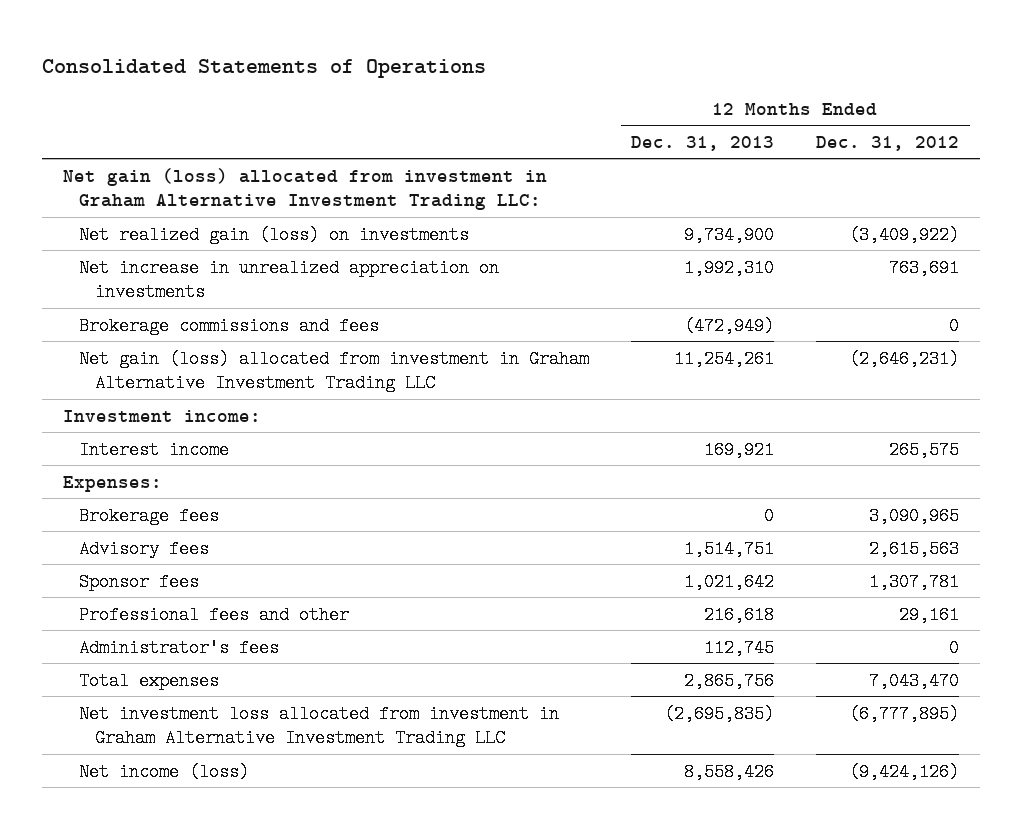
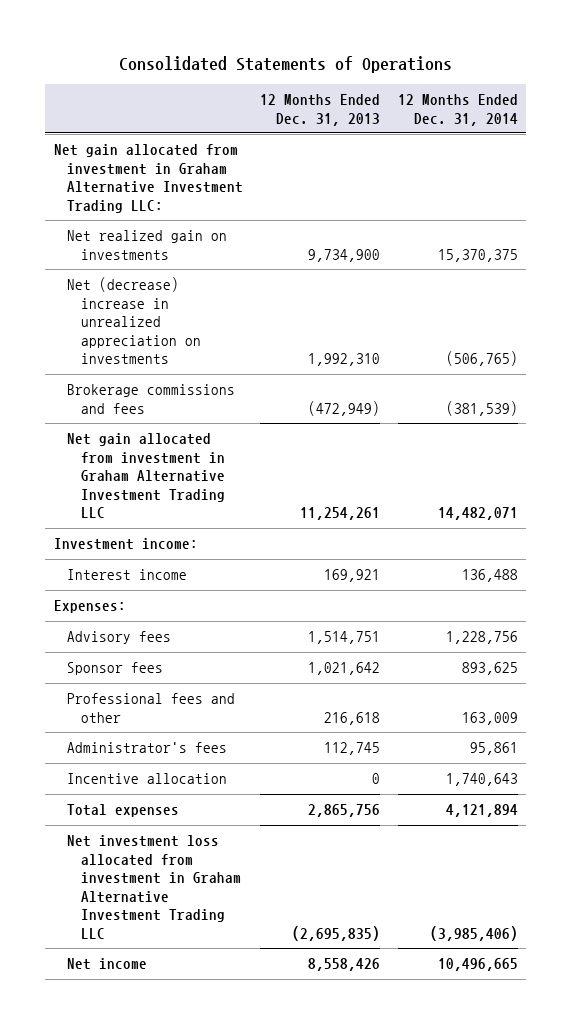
[816,135,960,151] Dec. 31, 2012 -> none
none -> [397,94,518,126] 12 Months Ended Dec. 31, 2014
[63,167,548,210] Net gain (loss) allocated from investment in Graham Alternative Investment Trading LLC: -> [53,144,244,213] Net gain allocated from investment in Graham Alternative Investment Trading LLC:
[79,225,470,244] Net realized gain (loss) on investments -> [67,230,228,260] Net realized gain on investments
[79,258,500,301] Net increase in unrealized appreciation on investments -> [67,277,201,365] Net (decrease) increase in unrealized appreciation on investments
[79,349,590,392] Net gain (loss) allocated from investment in Graham Alternative Investment Trading LLC -> [67,433,225,519] Net gain allocated from investment in Graham Alternative Investment Trading LLC
[79,506,220,525] Brokerage fees -> none
none -> [67,773,228,785] Incentive allocation
[79,762,250,781] Net income (loss) -> [67,958,148,971] Net income

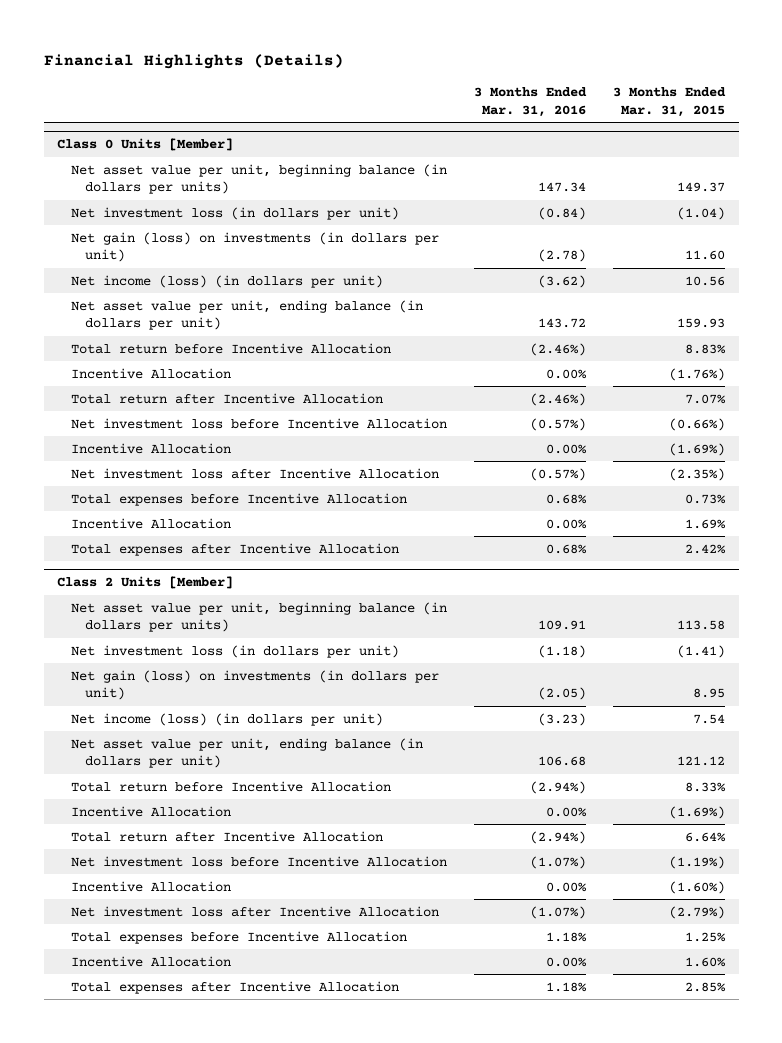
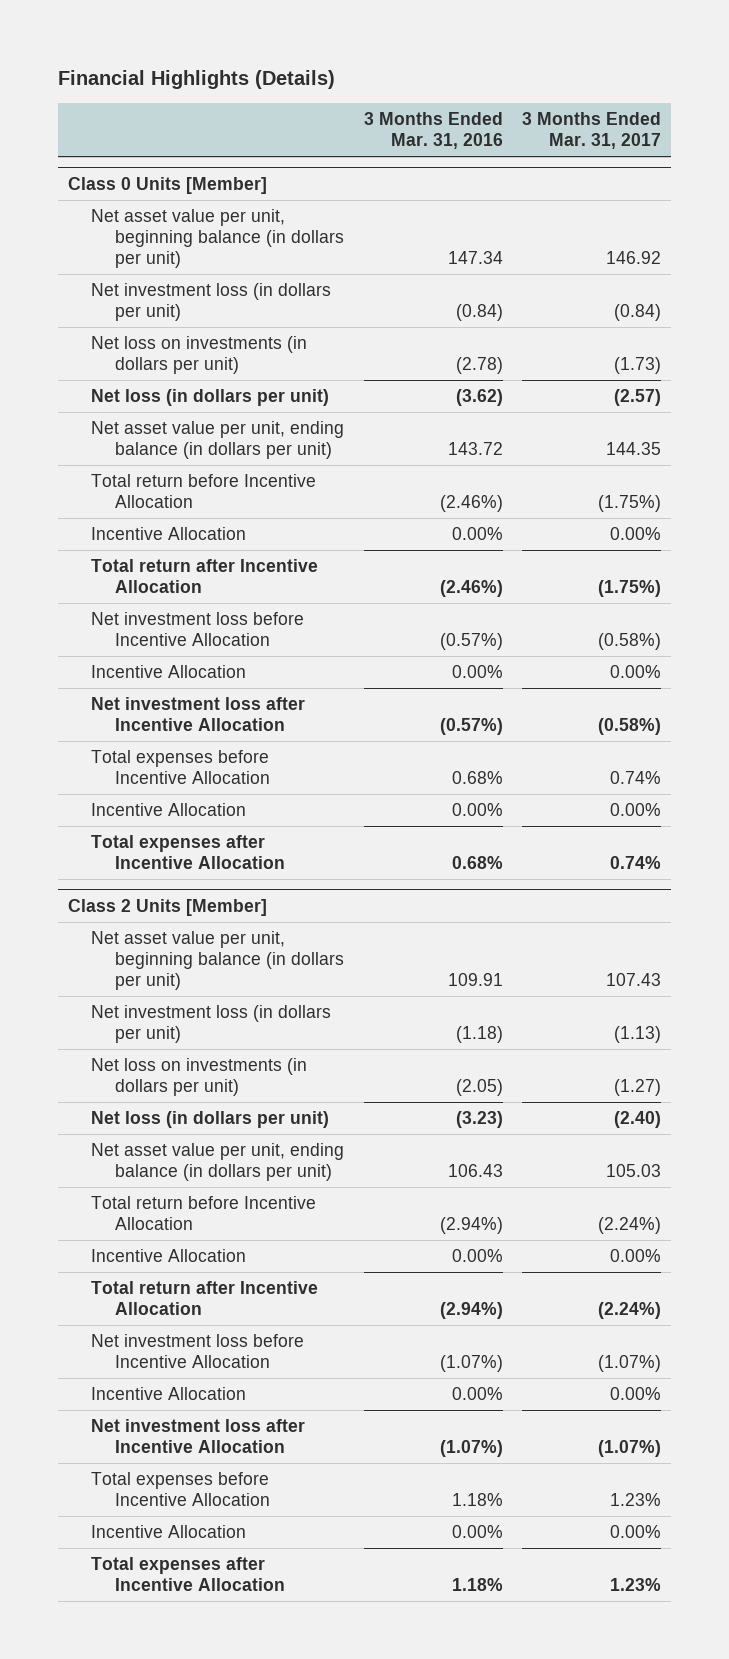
[613,87,727,117] 3 Months Ended Mar. 31, 2015 -> none
none -> [521,112,661,150] 3 Months Ended Mar. 31, 2017
[70,163,447,195] Net asset value per unit, beginning balance (in dollars per units) -> [91,209,345,269] Net asset value per unit, beginning balance (in dollars per unit)
[70,231,439,263] Net gain (loss) on investments (in dollars per unit) -> [91,336,308,375] Net loss on investments (in dollars per unit)
[70,274,383,288] Net income (loss) (in dollars per unit) -> [91,389,330,407] Net loss (in dollars per unit)
[70,601,447,633] Net asset value per unit, beginning balance (in dollars per units) -> [91,931,345,991] Net asset value per unit, beginning balance (in dollars per unit)
[70,669,439,701] Net gain (loss) on investments (in dollars per unit) -> [91,1058,308,1097] Net loss on investments (in dollars per unit)
[70,712,383,726] Net income (loss) (in dollars per unit) -> [91,1111,330,1129] Net loss (in dollars per unit)
[538,756,587,767] 106.68 -> [447,1164,503,1178] 106.43

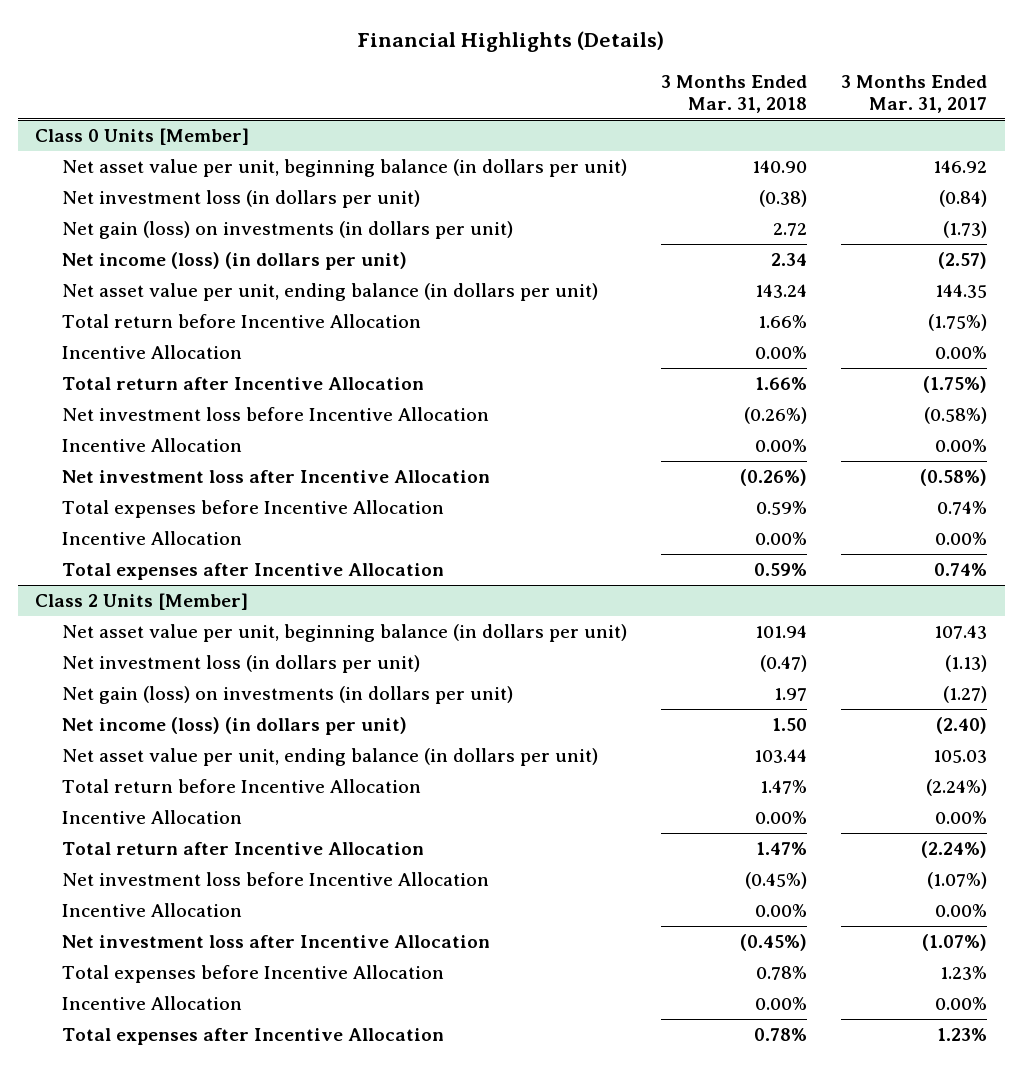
[363,112,503,150] 3 Months Ended Mar. 31, 2016 -> none
none -> [661,74,808,113] 3 Months Ended Mar. 31, 2018
[91,336,308,375] Net loss on investments (in dollars per unit) -> [61,221,513,240] Net gain (loss) on investments (in dollars per unit)
[91,389,330,407] Net loss (in dollars per unit) -> [61,252,407,271] Net income (loss) (in dollars per unit)
[91,1058,308,1097] Net loss on investments (in dollars per unit) -> [61,686,513,705] Net gain (loss) on investments (in dollars per unit)
[91,1111,330,1129] Net loss (in dollars per unit) -> [61,717,407,736] Net income (loss) (in dollars per unit)

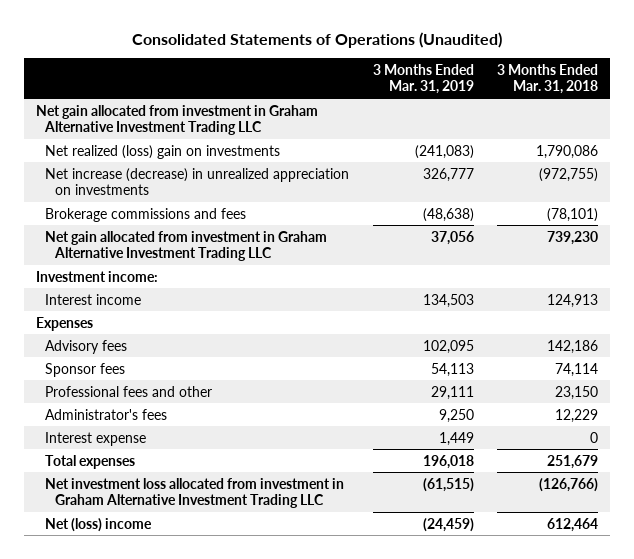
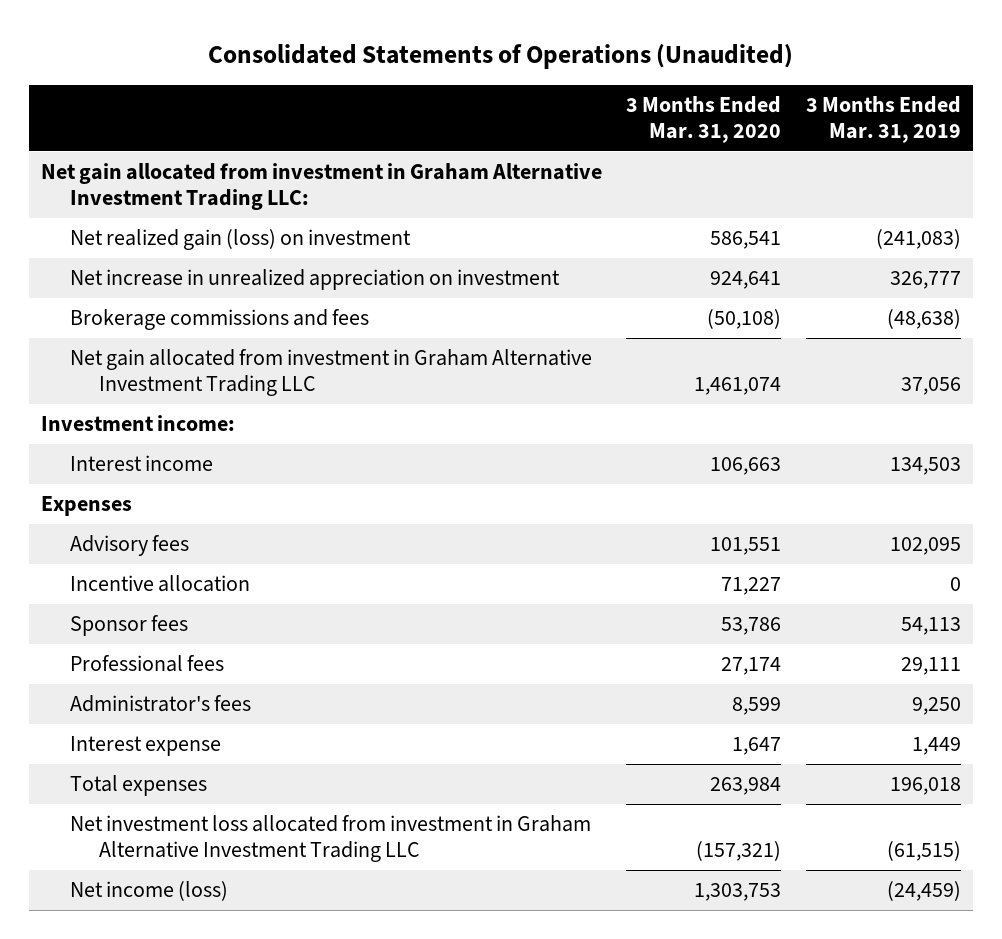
[497,63,599,95] 3 Months Ended Mar. 31, 2018 -> none
none -> [626,96,782,143] 3 Months Ended Mar. 31, 2020
[35,104,318,135] Net gain allocated from investment in Graham Alternative Investment Trading LLC -> [40,163,602,211] Net gain allocated from investment in Graham Alternative Investment Trading LLC:
[45,144,281,159] Net realized (loss) gain on investments -> [70,229,412,251] Net realized gain (loss) on investment
[45,167,350,195] Net increase (decrease) in unrealized appreciation on investments -> [70,269,561,291] Net increase in unrealized appreciation on investment
none -> [70,575,251,593] Incentive allocation
[45,385,213,397] Professional fees and other -> [70,655,225,673] Professional fees
[45,517,153,532] Net (loss) income -> [70,881,229,902] Net income (loss)

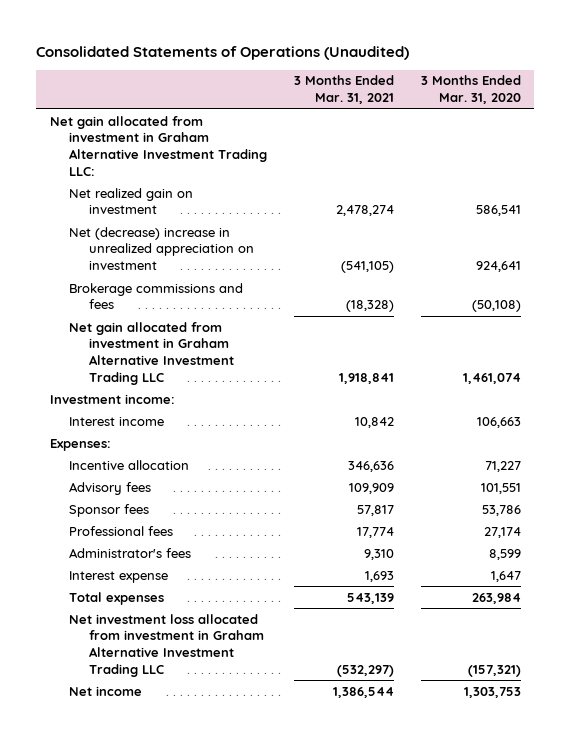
[805,96,961,143] 3 Months Ended Mar. 31, 2019 -> none
none -> [294,75,395,105] 3 Months Ended Mar. 31, 2021
[70,229,412,251] Net realized gain (loss) on investment -> [69,187,194,215] Net realized gain on investment
[70,269,561,291] Net increase in unrealized appreciation on investment -> [69,226,254,271] Net (decrease) increase in unrealized appreciation on investment
[40,496,132,517] Expenses -> [49,438,111,451] Expenses:
[70,535,190,557] Advisory fees -> [69,481,152,495] Advisory fees
[70,881,229,902] Net income (loss) -> [69,685,143,696] Net income

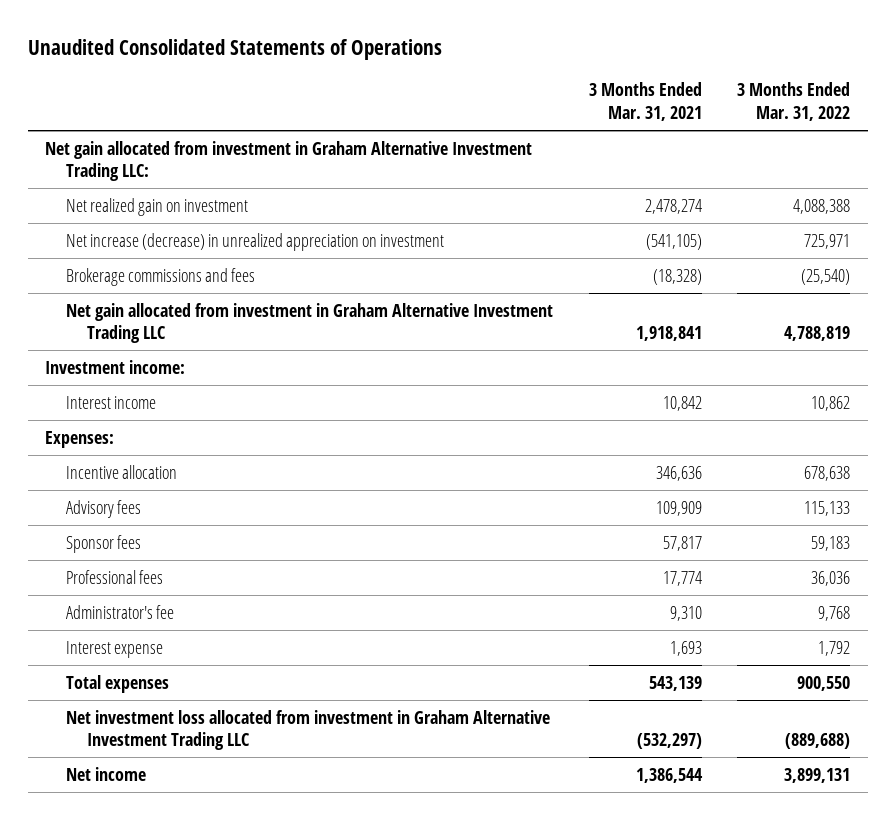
[36,45,410,60] Consolidated Statements of Operations (Unaudited) -> [27,39,442,61] Unaudited Consolidated Statements of Operations
[420,75,521,105] 3 Months Ended Mar. 31, 2020 -> none
none -> [736,82,850,122] 3 Months Ended Mar. 31, 2022
[69,226,254,271] Net (decrease) increase in unrealized appreciation on investment -> [66,232,445,251] Net increase (decrease) in unrealized appreciation on investment
[69,547,192,558] Administrator's fees -> [66,604,175,619] Administrator's fee

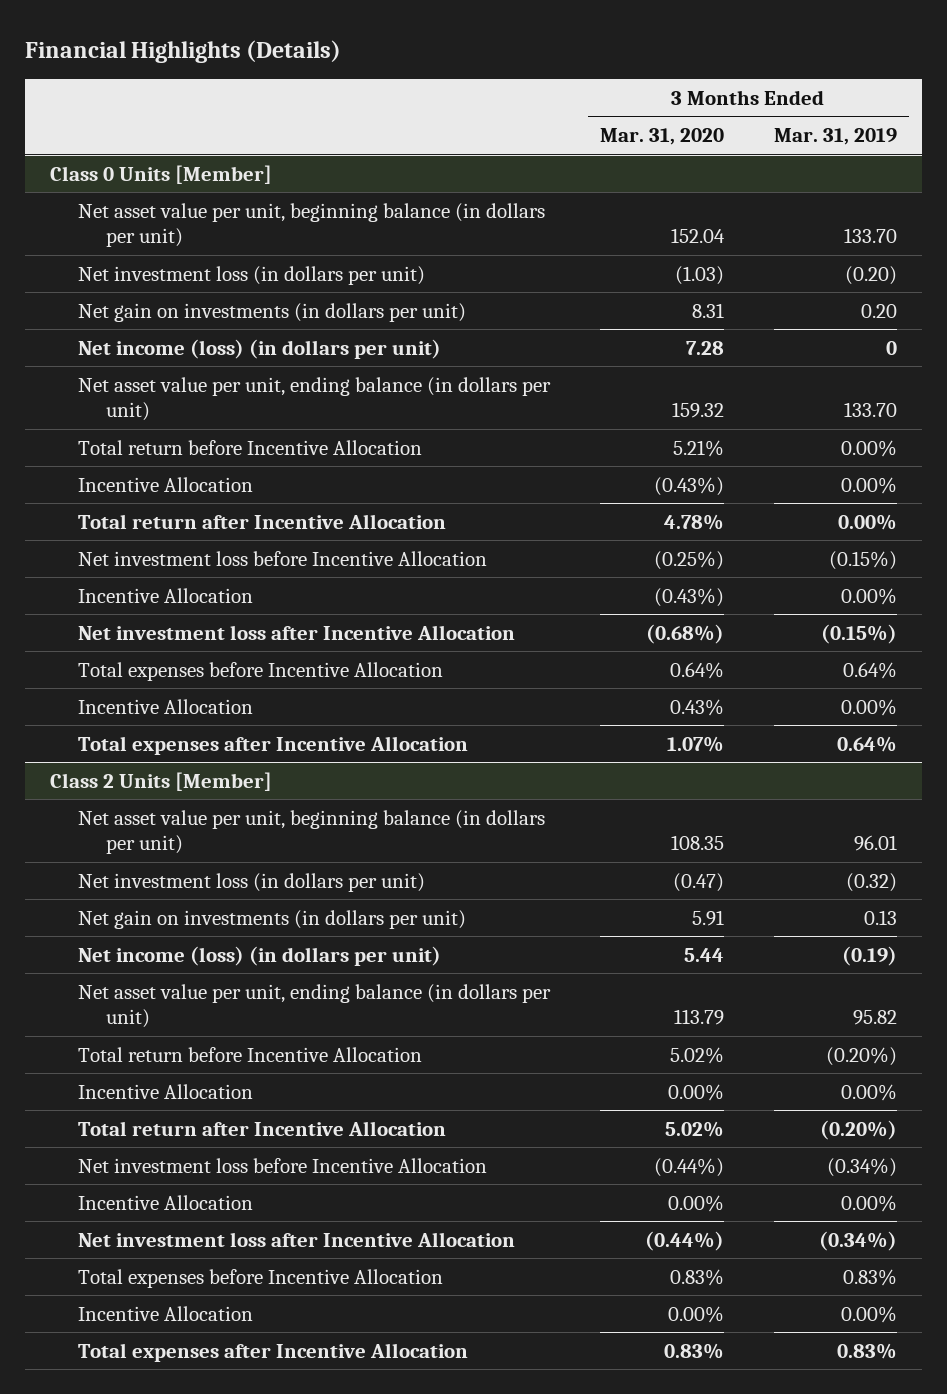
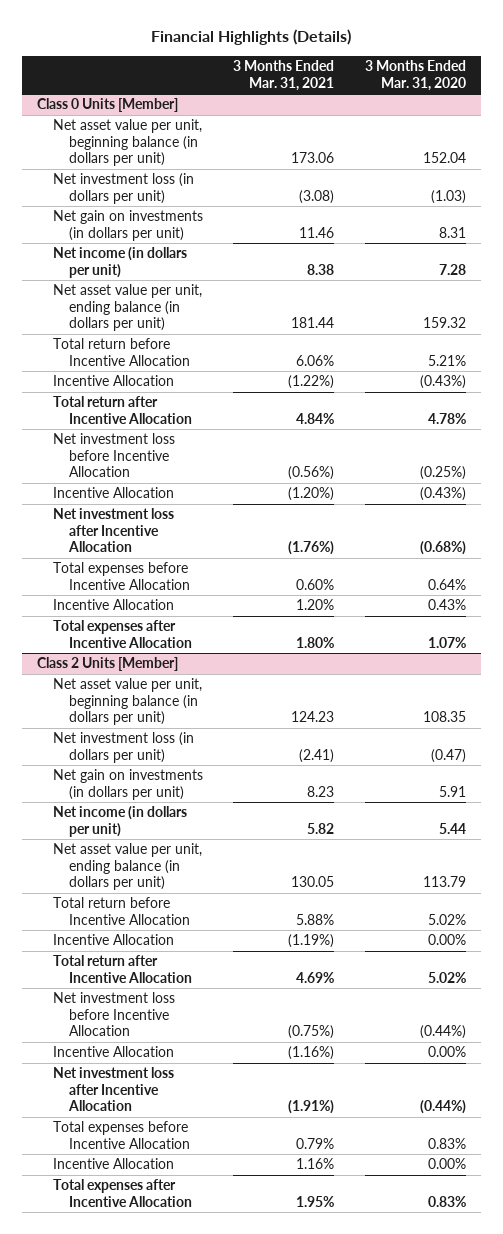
[773,128,897,146] Mar. 31, 2019 -> none
none -> [233,60,335,91] 3 Months Ended Mar. 31, 2021
[78,338,442,359] Net income (loss) (in dollars per unit) -> [52,247,187,278] Net income (in dollars per unit)
[78,945,442,966] Net income (loss) (in dollars per unit) -> [52,806,187,837] Net income (in dollars per unit)

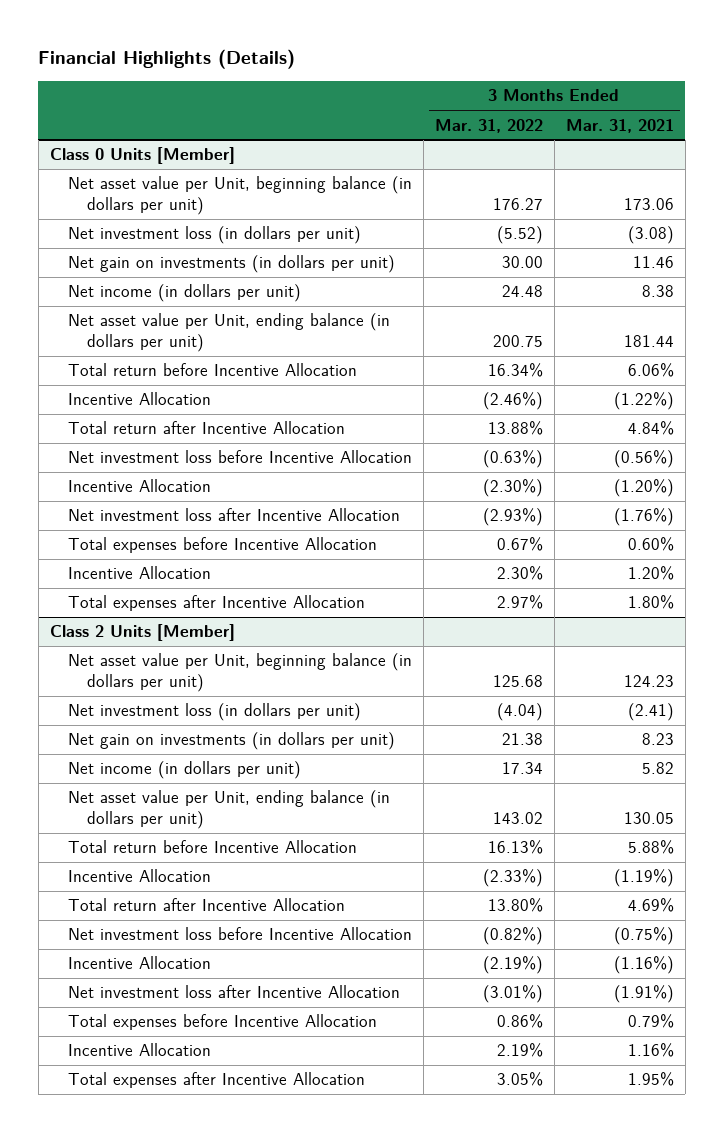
[365,60,467,91] 3 Months Ended Mar. 31, 2020 -> none
none -> [435,118,544,133] Mar. 31, 2022
[52,119,202,167] Net asset value per unit, beginning balance (in dollars per unit) -> [68,176,413,216] Net asset value per Unit, beginning balance (in dollars per unit)
[52,284,202,332] Net asset value per unit, ending balance (in dollars per unit) -> [68,313,391,353] Net asset value per Unit, ending balance (in dollars per unit)
[52,678,202,726] Net asset value per unit, beginning balance (in dollars per unit) -> [68,653,413,693] Net asset value per Unit, beginning balance (in dollars per unit)
[52,843,202,891] Net asset value per unit, ending balance (in dollars per unit) -> [68,790,391,830] Net asset value per Unit, ending balance (in dollars per unit)

